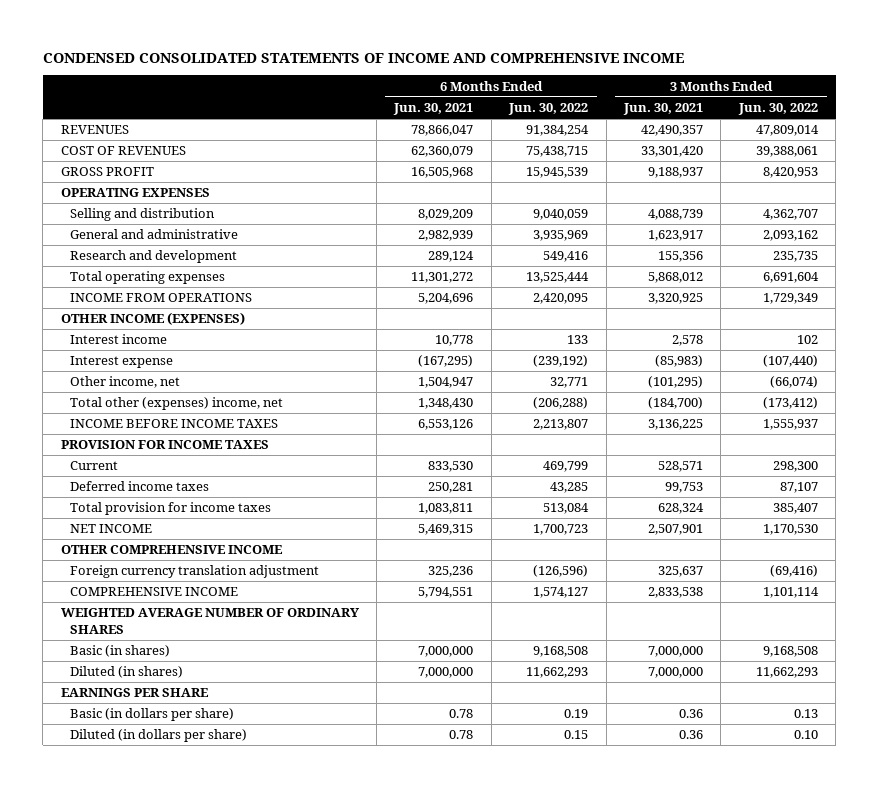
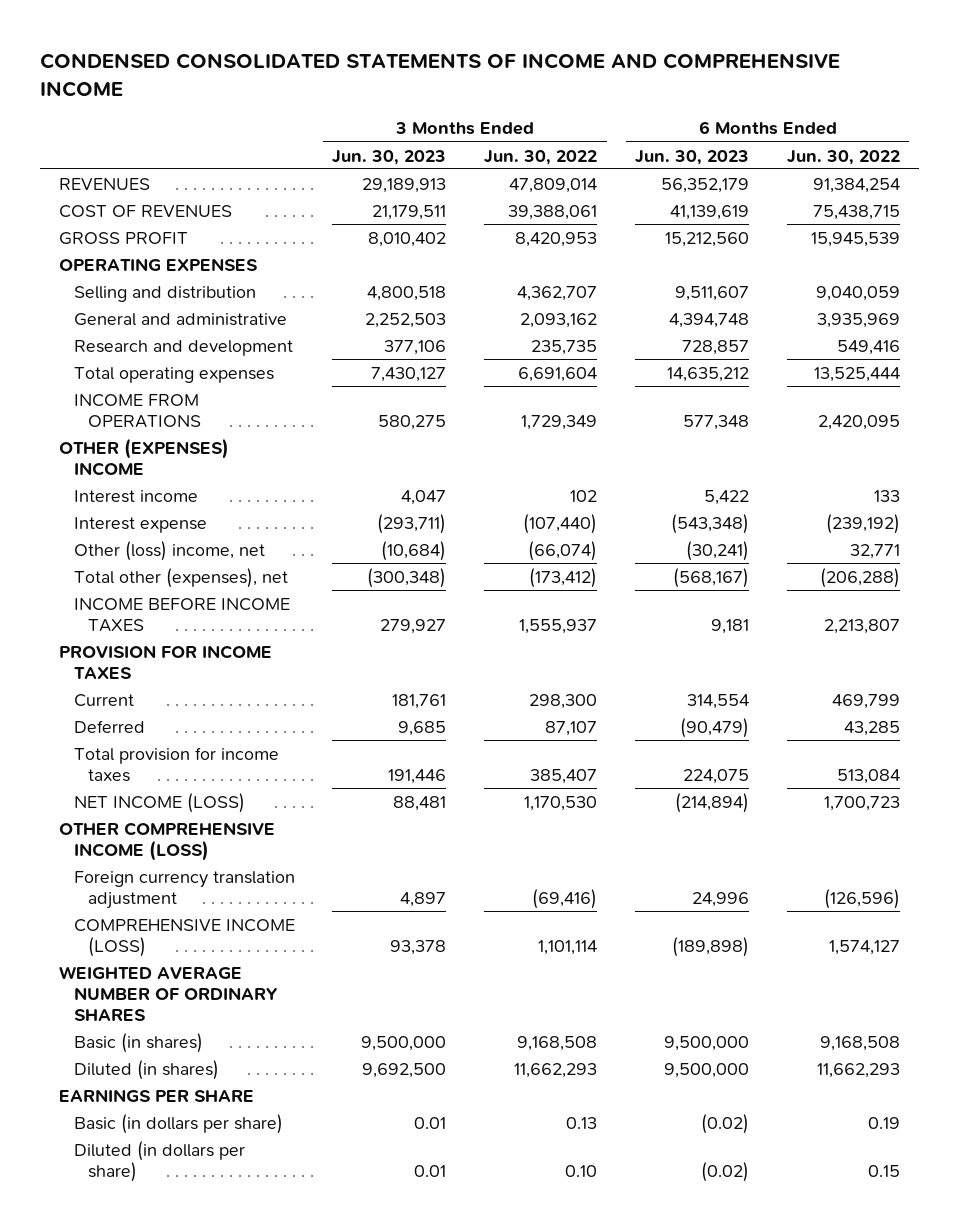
[393,102,474,115] Jun. 30, 2021 -> none
[623,102,704,115] Jun. 30, 2021 -> none
none -> [332,149,447,165] Jun. 30, 2023
none -> [635,149,750,165] Jun. 30, 2023
[60,312,245,326] OTHER INCOME (EXPENSES) -> [58,437,229,476] OTHER (EXPENSES) INCOME
[70,376,181,389] Other income, net -> [73,540,265,561] Other (loss) income, net
[70,397,284,411] Total other (expenses) income, net -> [73,567,288,588] Total other (expenses), net
[70,481,210,492] Deferred income taxes -> [73,719,145,733] Deferred
[70,524,153,534] NET INCOME -> [73,792,245,813] NET INCOME (LOSS)
[60,545,283,555] OTHER COMPREHENSIVE INCOME -> [58,821,275,861] OTHER COMPREHENSIVE INCOME (LOSS)
[70,587,239,597] COMPREHENSIVE INCOME -> [73,918,295,957] COMPREHENSIVE INCOME (LOSS)

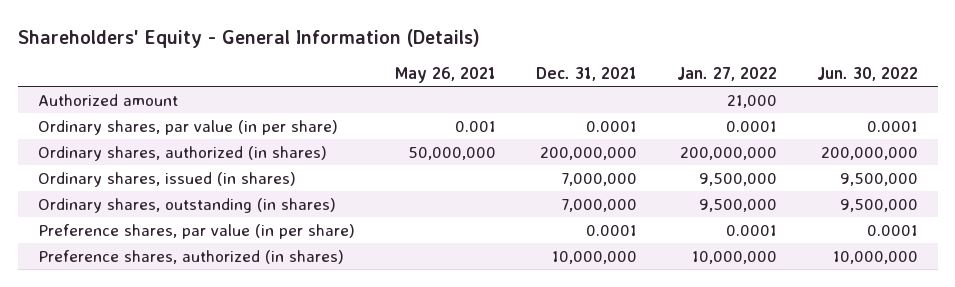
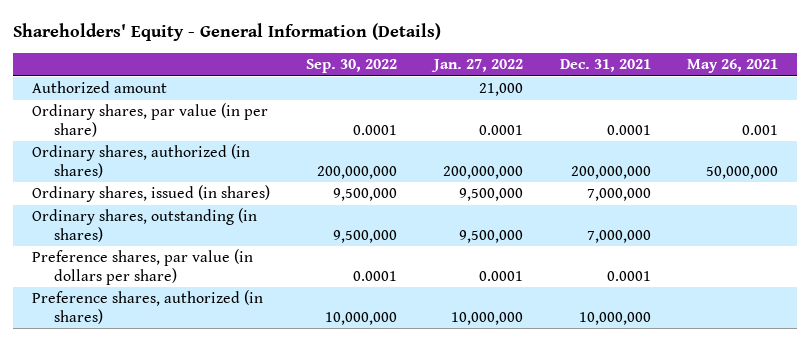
[816,67,918,82] Jun. 30, 2022 -> none
none -> [306,59,398,74] Sep. 30, 2022
[37,223,355,239] Preference shares, par value (in per share) -> [31,249,253,285] Preference shares, par value (in dollars per share)

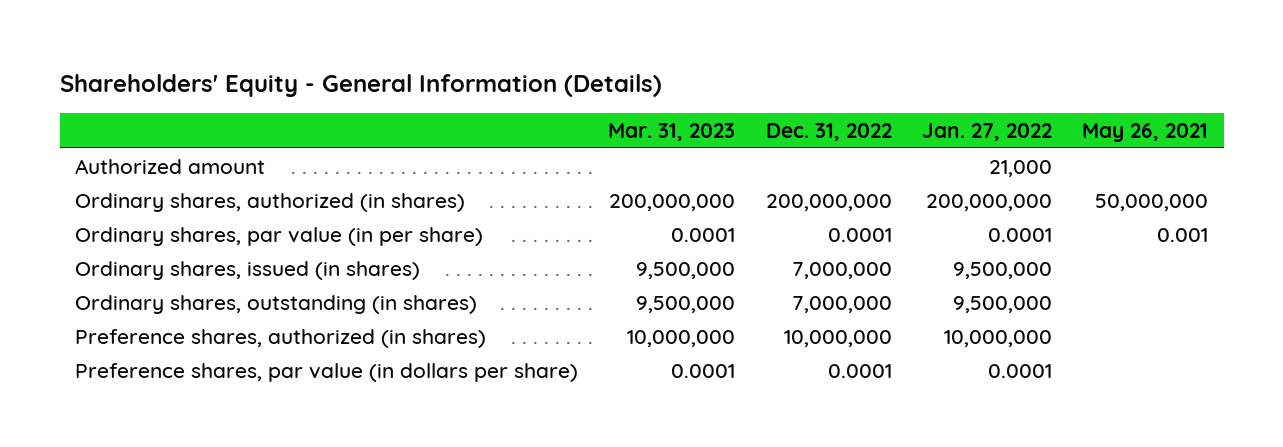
[306,59,398,74] Sep. 30, 2022 -> none
[559,59,651,73] Dec. 31, 2021 -> none
none -> [608,122,736,141] Mar. 31, 2023
none -> [765,122,892,141] Dec. 31, 2022
[31,103,268,137] Ordinary shares, par value (in per share) -> [75,226,484,246] Ordinary shares, par value (in per share)
[31,249,253,285] Preference shares, par value (in dollars per share) -> [75,362,579,382] Preference shares, par value (in dollars per share)

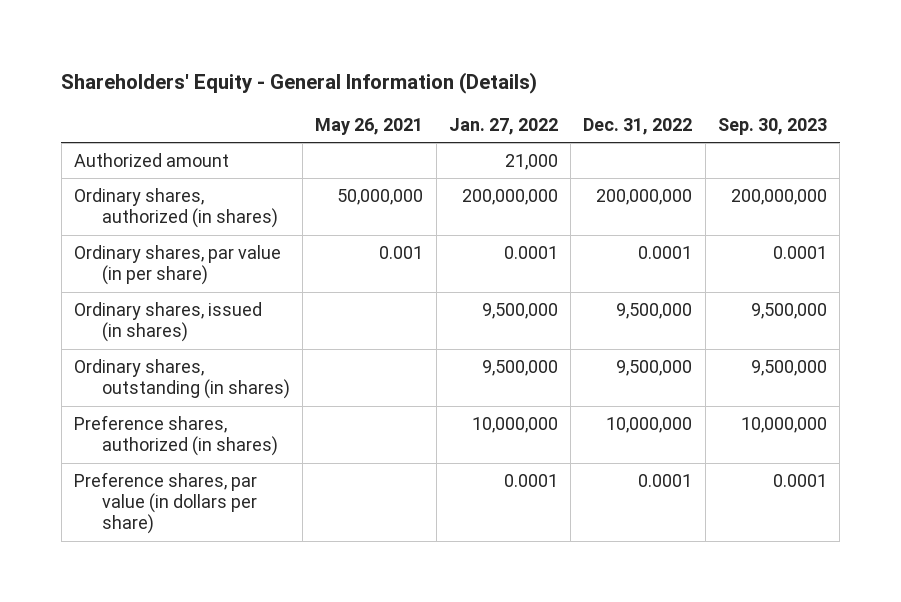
[608,122,736,141] Mar. 31, 2023 -> none
none -> [718,117,828,135] Sep. 30, 2023
[791,261,892,279] 7,000,000 -> [616,303,693,320] 9,500,000
[791,295,892,313] 7,000,000 -> [616,360,693,377] 9,500,000

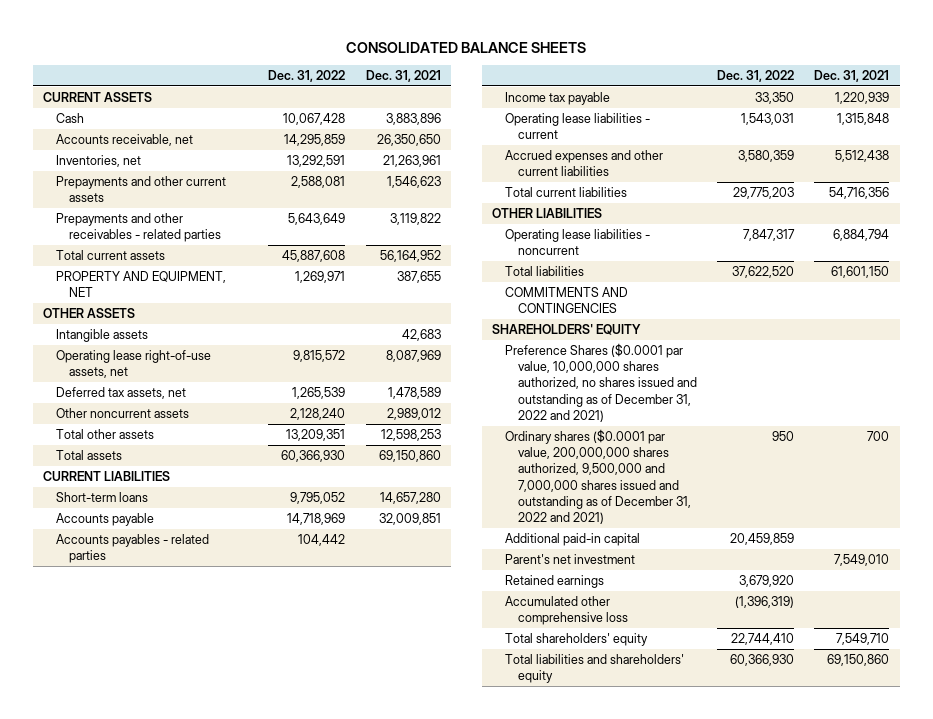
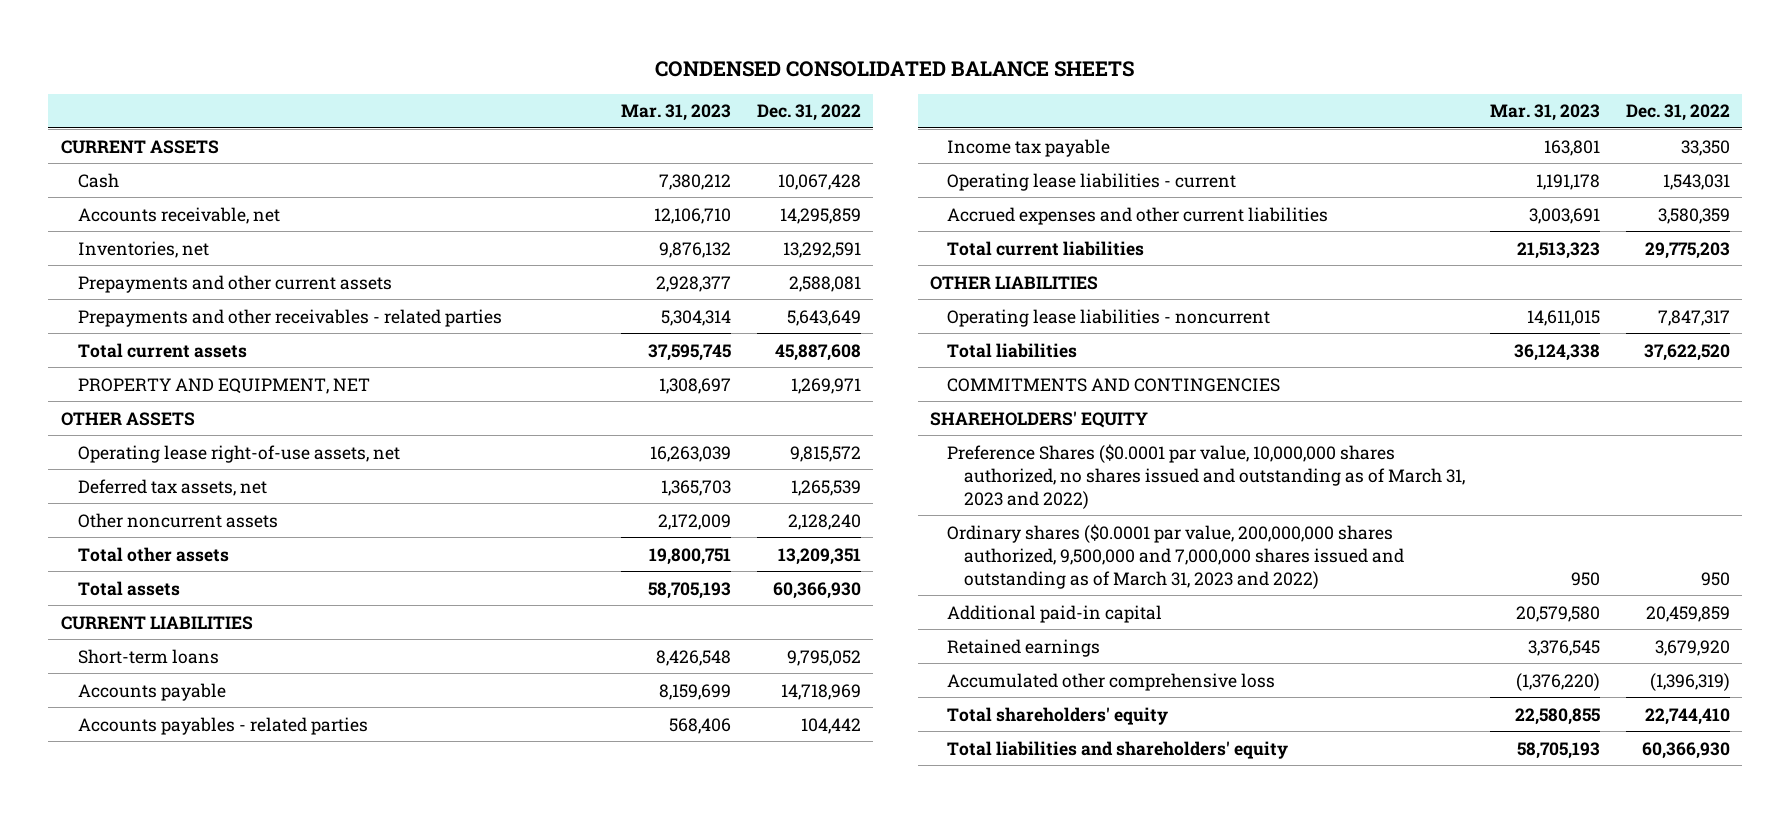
[346,41,587,53] CONSOLIDATED BALANCE SHEETS -> [655,60,1135,77] CONDENSED CONSOLIDATED BALANCE SHEETS
[365,70,441,83] Dec. 31, 2021 -> none
none -> [621,104,732,122] Mar. 31, 2023
[56,328,149,342] Intangible assets -> none
[505,342,698,422] Preference Shares ($0.0001 par value, 10,000,000 shares authorized, no shares issued and outstanding as of December 31, 2022 and 2021) -> [947,443,1465,509] Preference Shares ($0.0001 par value, 10,000,000 shares authorized, no shares issued and outstanding as of March 31, 2023 and 2022)
[505,428,692,525] Ordinary shares ($0.0001 par value, 200,000,000 shares authorized, 9,500,000 and 7,000,000 shares issued and outstanding as of December 31, 2022 and 2021) -> [947,523,1404,589] Ordinary shares ($0.0001 par value, 200,000,000 shares authorized, 9,500,000 and 7,000,000 shares issued and outstanding as of March 31, 2023 and 2022)
[505,553,636,564] Parent's net investment -> none

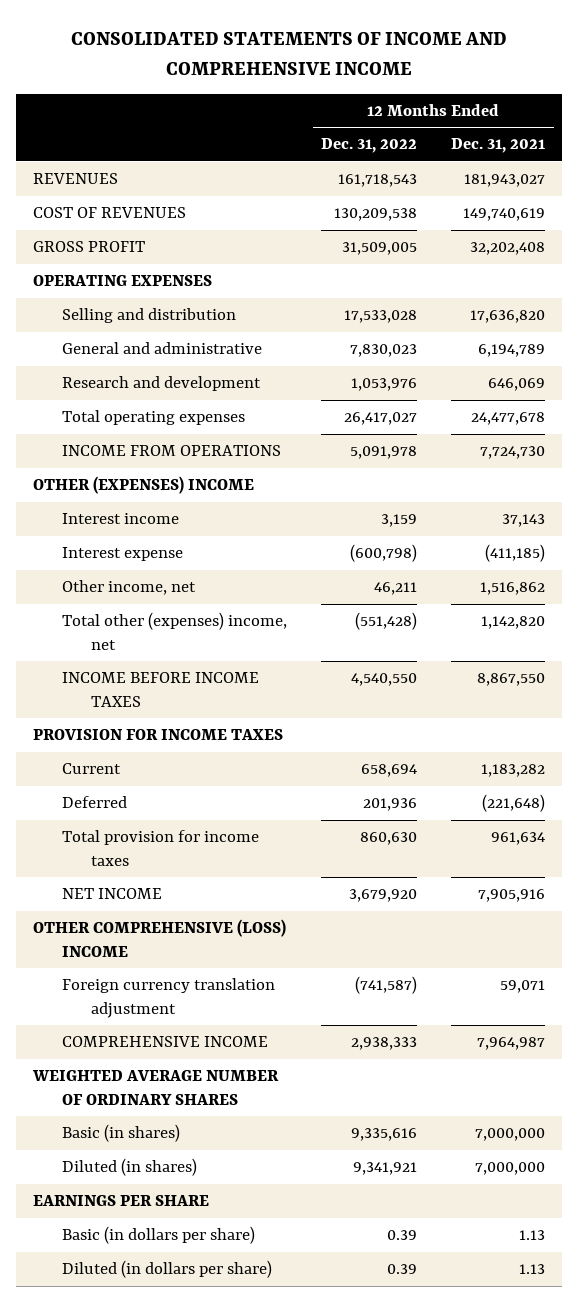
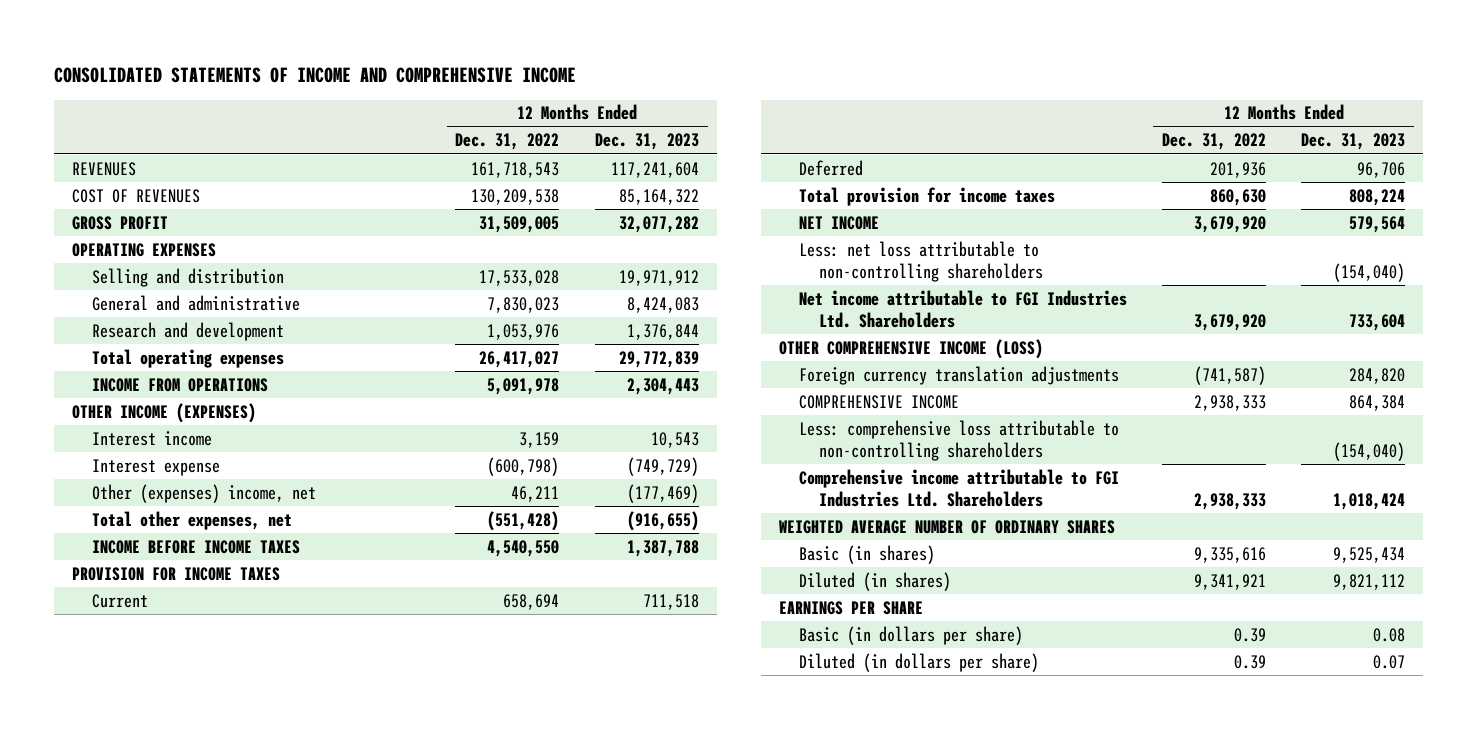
[451,138,546,154] Dec. 31, 2021 -> none
none -> [594,133,699,151] Dec. 31, 2023
[33,476,255,495] OTHER (EXPENSES) INCOME -> [72,402,257,423] OTHER INCOME (EXPENSES)
[62,580,197,596] Other income, net -> [92,483,317,503] Other (expenses) income, net
[62,612,288,651] Total other (expenses) income, net -> [92,510,293,530] Total other expenses, net
none -> [798,240,1043,282] Less: net loss attributable to non-controlling shareholders
none -> [798,289,1127,328] Net income attributable to FGI Industries Ltd. Shareholders
[33,919,287,958] OTHER COMPREHENSIVE (LOSS) INCOME -> [778,338,1043,359] OTHER COMPREHENSIVE INCOME (LOSS)
[62,978,276,1019] Foreign currency translation adjustment -> [798,365,1119,385] Foreign currency translation adjustments
none -> [798,419,1119,461] Less: comprehensive loss attributable to non-controlling shareholders
none -> [798,468,1119,507] Comprehensive income attributable to FGI Industries Ltd. Shareholders

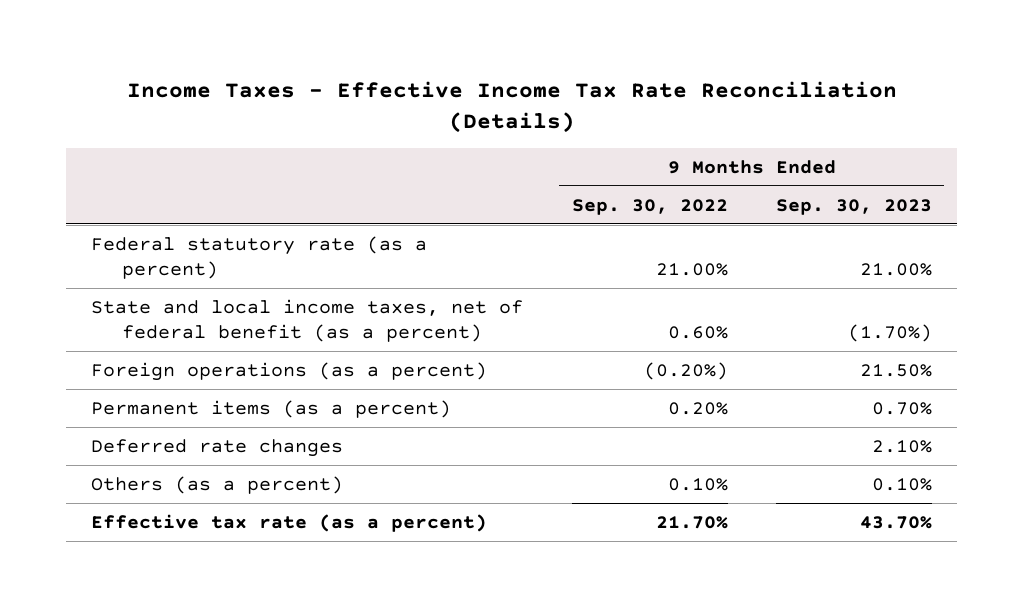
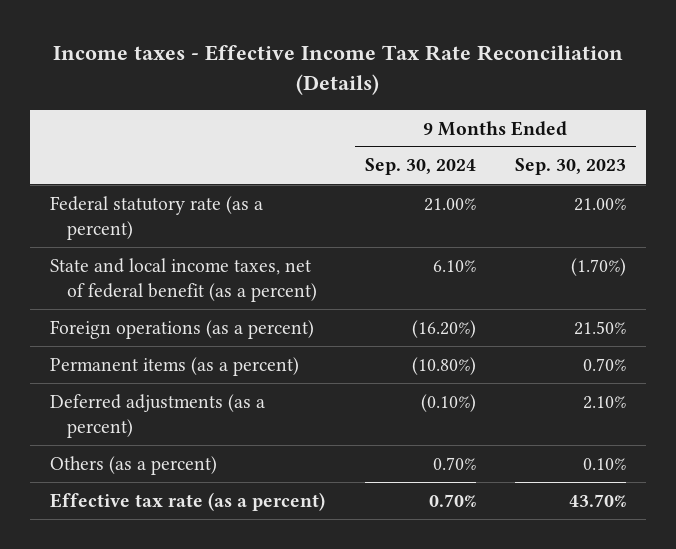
[126,81,897,133] Income Taxes - Effective Income Tax Rate Reconciliation (Details) -> [53,45,624,96] Income taxes - Effective Income Tax Rate Reconciliation (Details)
[571,198,728,215] Sep. 30, 2022 -> none
none -> [364,158,476,176] Sep. 30, 2024
[90,438,343,457] Deferred rate changes -> [50,393,266,438] Deferred adjustments (as a percent)

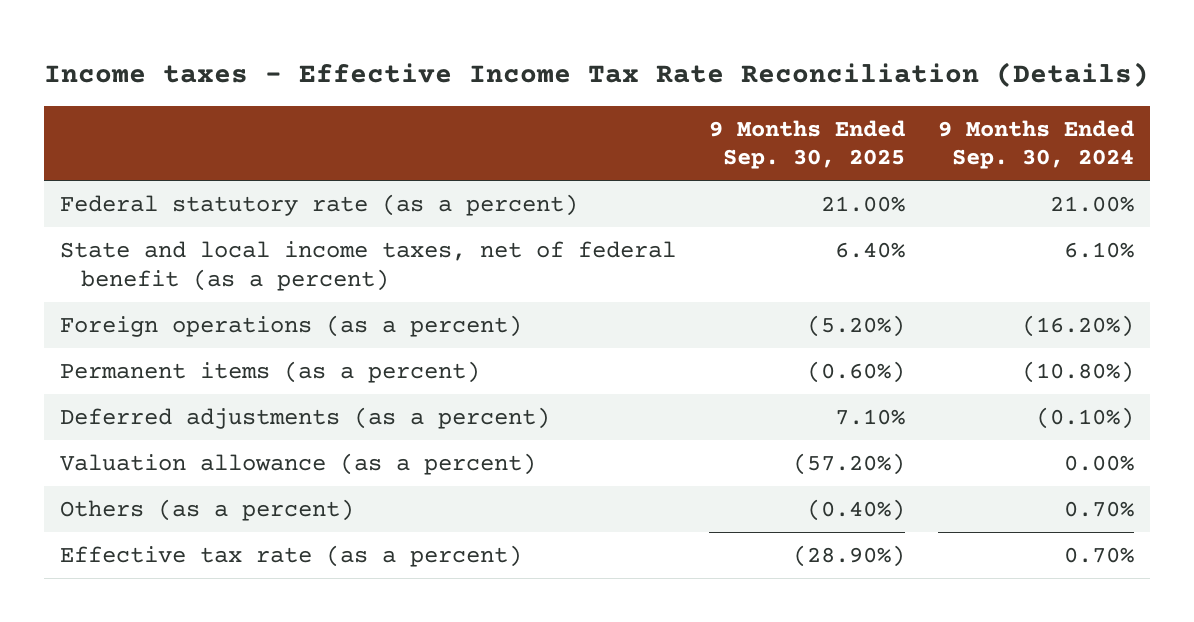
[515,158,627,176] Sep. 30, 2023 -> none
none -> [709,119,906,170] 9 Months Ended Sep. 30, 2025
none -> [60,452,537,475] Valuation allowance (as a percent)

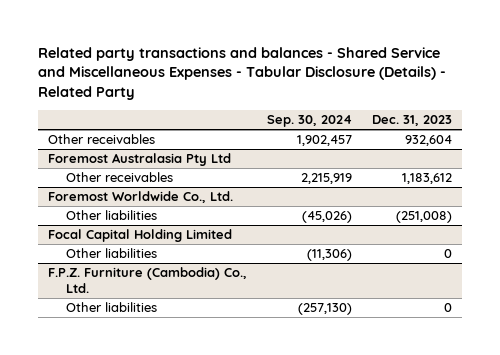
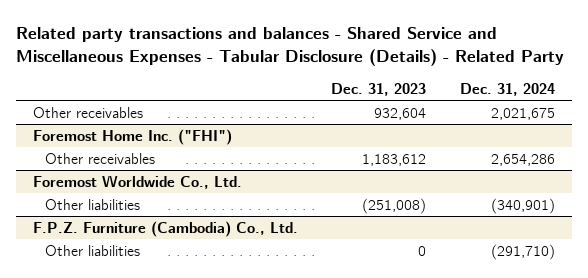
[267,115,353,128] Sep. 30, 2024 -> none
none -> [459,82,555,96] Dec. 31, 2024
[47,153,231,167] Foremost Australasia Pty Ltd -> [32,128,232,145] Foremost Home Inc. ("FHI")
[47,229,232,243] Focal Capital Holding Limited -> none
[66,248,158,259] Other liabilities -> none

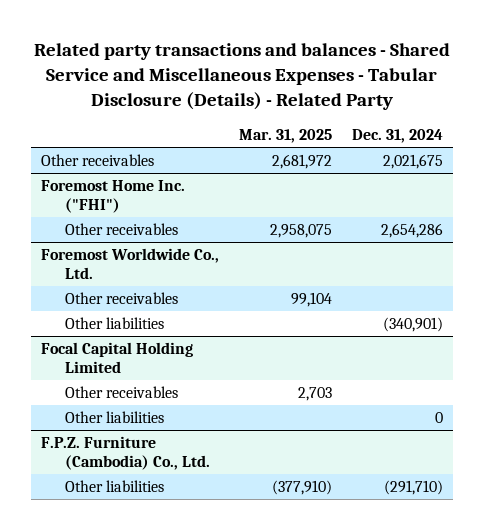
[331,82,427,96] Dec. 31, 2023 -> none
none -> [238,129,332,144] Mar. 31, 2025
none -> [64,291,178,304] Other receivables
none -> [40,341,193,374] Focal Capital Holding Limited
none -> [64,385,178,398] Other receivables
none -> [64,410,164,423] Other liabilities

